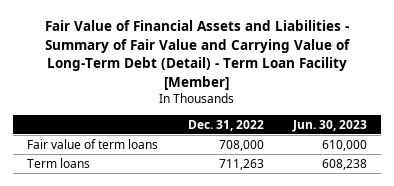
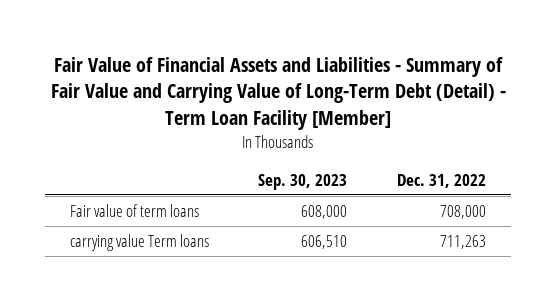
[291,119,367,132] Jun. 30, 2023 -> none
none -> [258,174,348,191] Sep. 30, 2023
[27,157,91,168] Term loans -> [69,234,209,252] carrying value Term loans

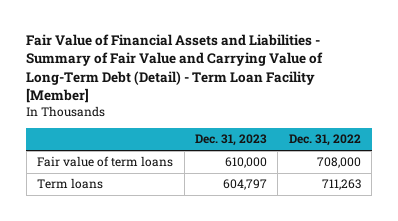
[258,174,348,191] Sep. 30, 2023 -> none
none -> [194,134,267,147] Dec. 31, 2023
[69,234,209,252] carrying value Term loans -> [37,178,104,190] Term loans

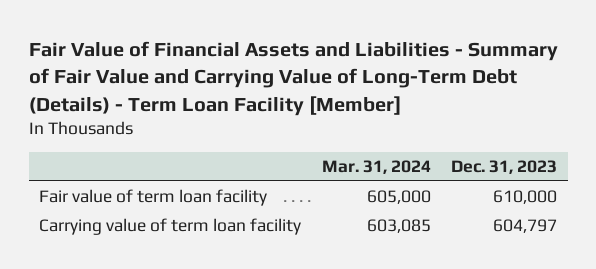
[26,33,324,104] Fair Value of Financial Assets and Liabilities - Summary of Fair Value and Carrying Value of Long-Term Debt (Detail) - Term Loan Facility [Member] -> [28,40,558,116] Fair Value of Financial Assets and Liabilities - Summary of Fair Value and Carrying Value of Long-Term Debt (Details) - Term Loan Facility [Member]
[288,134,361,147] Dec. 31, 2022 -> none
none -> [321,160,431,175] Mar. 31, 2024
[37,156,174,168] Fair value of term loans -> [39,189,268,207] Fair value of term loan facility
[37,178,104,190] Term loans -> [39,218,302,236] Carrying value of term loan facility

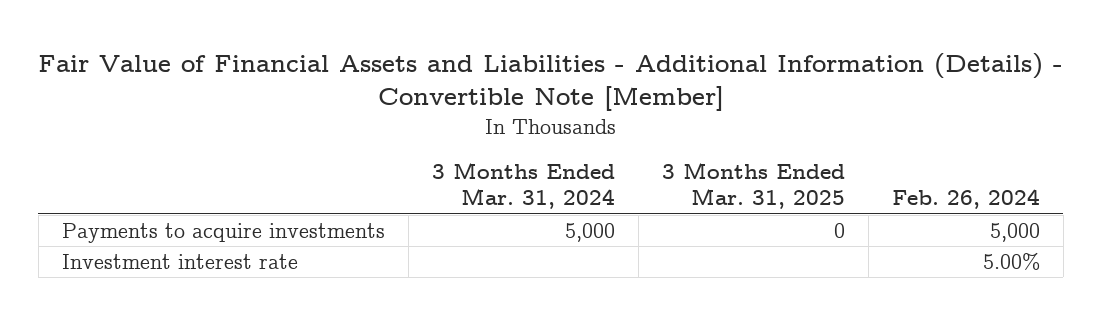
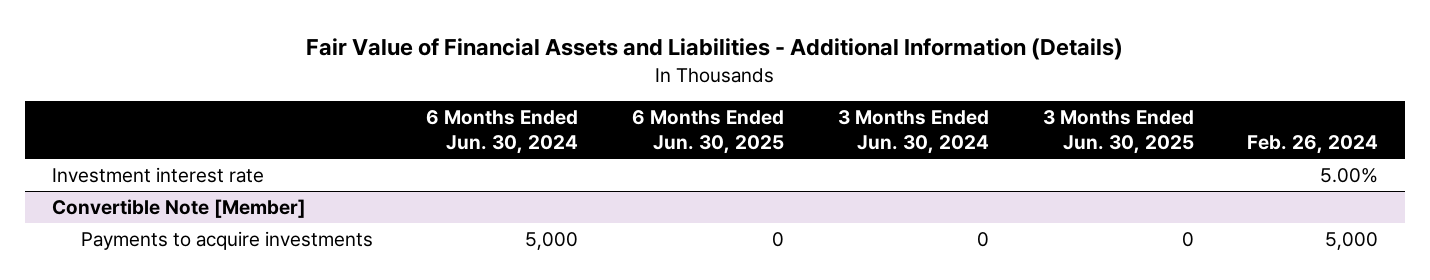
[37,52,1063,112] Fair Value of Financial Assets and Liabilities - Additional Information (Details) - Convertible Note [Member] -> [305,38,1123,61] Fair Value of Financial Assets and Liabilities - Additional Information (Details)
[431,162,615,210] 3 Months Ended Mar. 31, 2024 -> none
[661,162,845,210] 3 Months Ended Mar. 31, 2025 -> none
none -> [426,110,579,155] 6 Months Ended Jun. 30, 2024
none -> [632,110,785,155] 6 Months Ended Jun. 30, 2025
none -> [837,110,989,155] 3 Months Ended Jun. 30, 2024
none -> [1042,110,1194,155] 3 Months Ended Jun. 30, 2025
[61,223,385,244] Payments to acquire investments -> none
none -> [51,198,306,218] Convertible Note [Member]
none -> [80,230,373,250] Payments to acquire investments

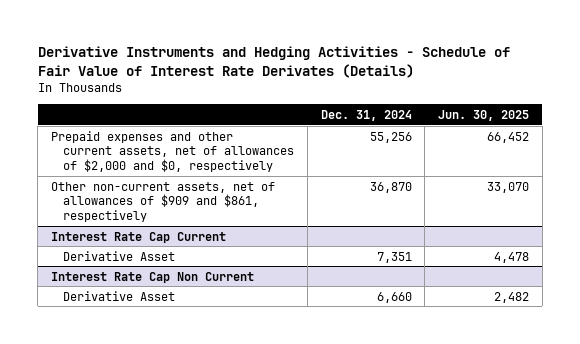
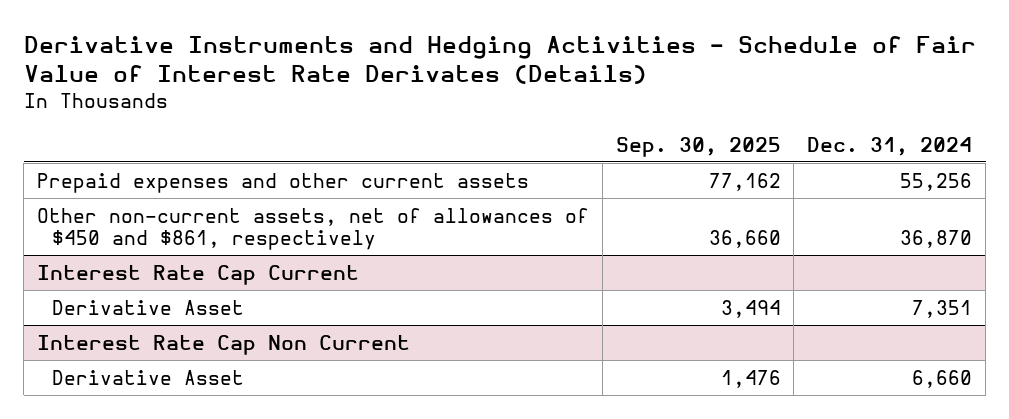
[437,109,529,121] Jun. 30, 2025 -> none
none -> [615,136,781,157] Sep. 30, 2025
[51,130,295,172] Prepaid expenses and other current assets, net of allowances of $2,000 and $0, respectively -> [36,172,529,193] Prepaid expenses and other current assets
[51,181,276,222] Other non-current assets, net of allowances of $909 and $861, respectively -> [36,207,589,250] Other non-current assets, net of allowances of $450 and $861, respectively

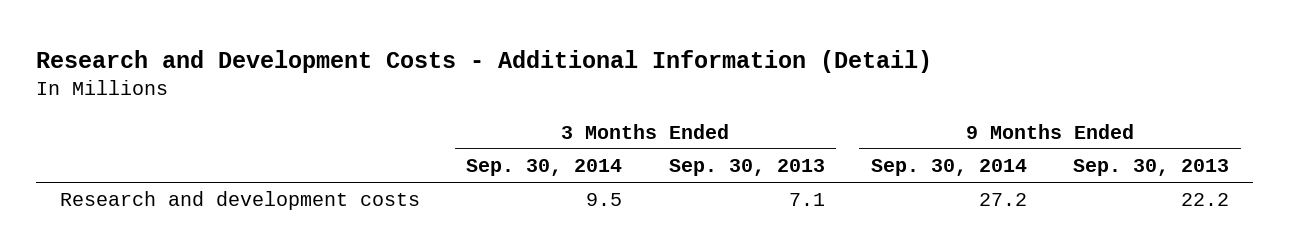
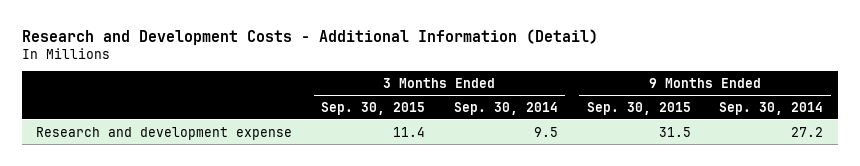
[668,159,825,177] Sep. 30, 2013 -> none
[1073,159,1230,177] Sep. 30, 2013 -> none
none -> [320,101,425,115] Sep. 30, 2015
none -> [586,101,691,115] Sep. 30, 2015
[59,191,420,211] Research and development costs -> [36,126,293,140] Research and development expense

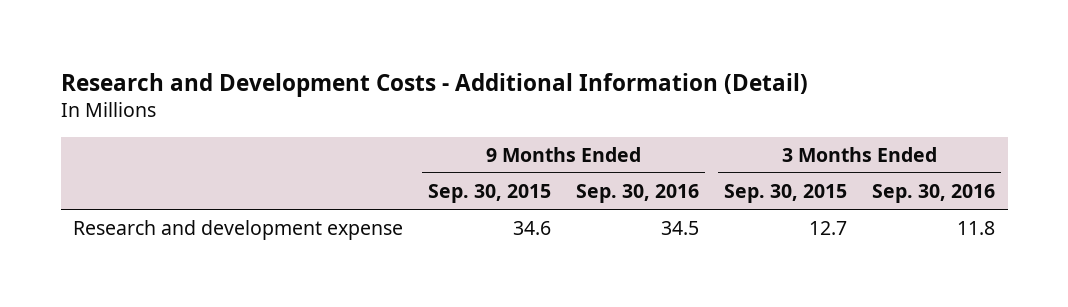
[453,101,558,115] Sep. 30, 2014 -> none
[719,101,824,115] Sep. 30, 2014 -> none
none -> [576,184,700,204] Sep. 30, 2016
none -> [872,184,996,204] Sep. 30, 2016
[392,126,425,137] 11.4 -> [809,221,848,236] 12.7
[658,126,691,137] 31.5 -> [513,221,552,236] 34.6

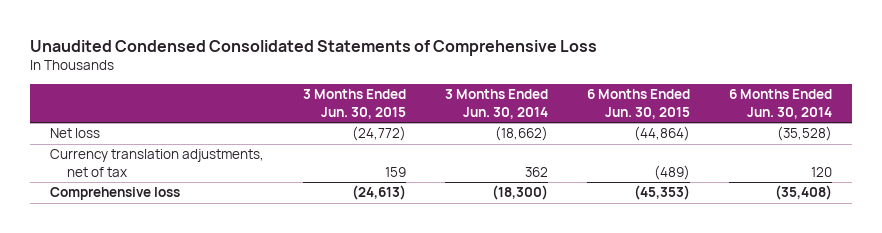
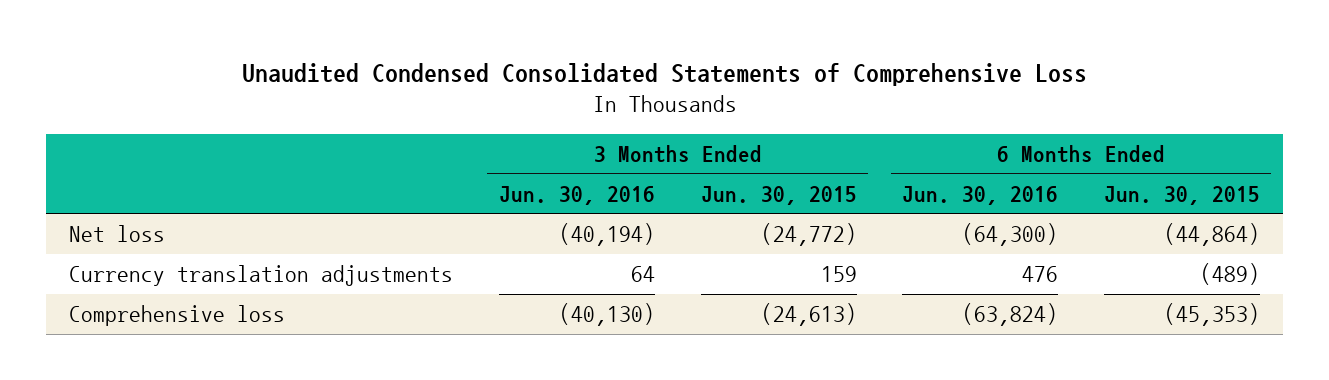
[445,89,549,119] 3 Months Ended Jun. 30, 2014 -> none
[729,89,833,119] 6 Months Ended Jun. 30, 2014 -> none
none -> [498,185,655,205] Jun. 30, 2016
none -> [902,185,1059,205] Jun. 30, 2016
[49,149,264,177] Currency translation adjustments, net of tax -> [69,265,454,287] Currency translation adjustments

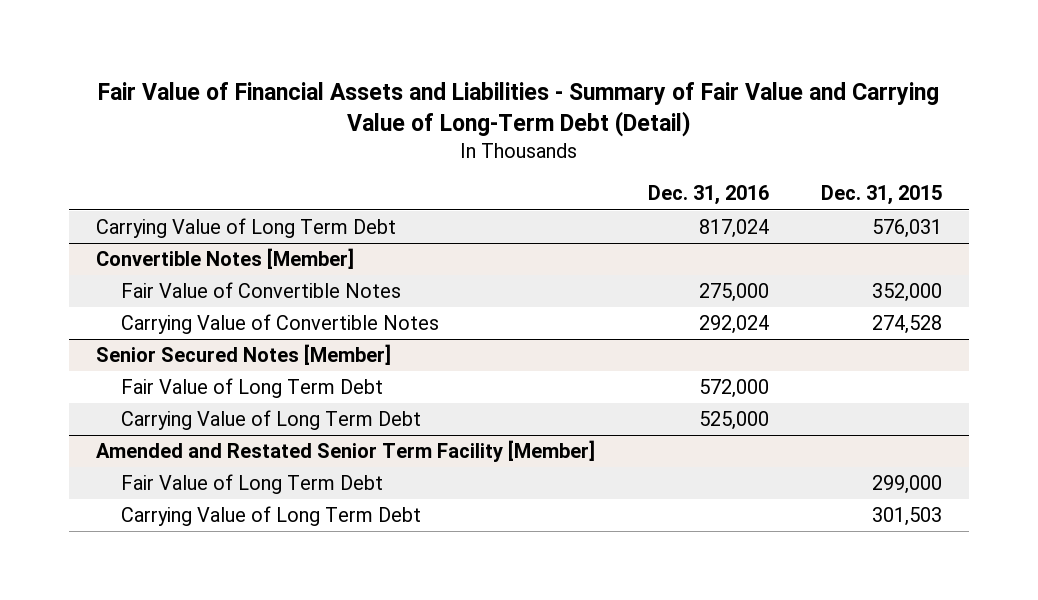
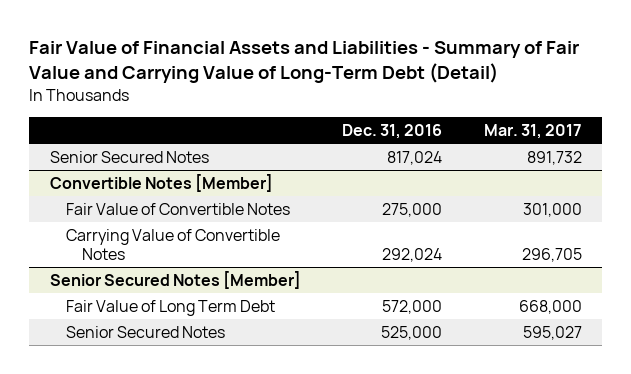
[821,185,943,206] Dec. 31, 2015 -> none
none -> [483,124,582,140] Mar. 31, 2017
[95,218,396,239] Carrying Value of Long Term Debt -> [49,150,209,163] Senior Secured Notes
[95,440,595,463] Amended and Restated Senior Term Facility [Member] -> none
[120,474,383,495] Fair Value of Long Term Debt -> none
[120,506,421,527] Carrying Value of Long Term Debt -> none
[120,410,421,431] Carrying Value of Long Term Debt -> [65,325,225,338] Senior Secured Notes

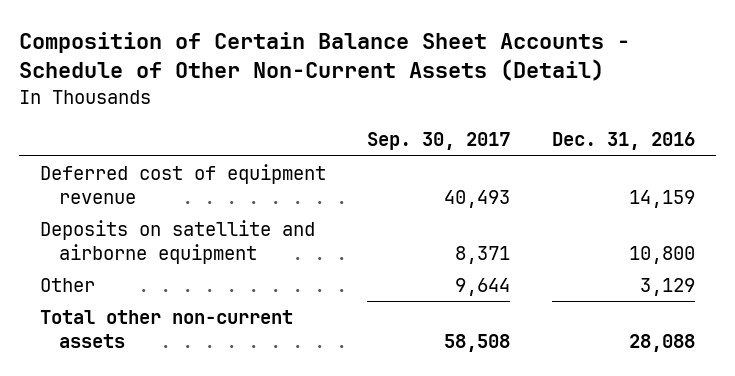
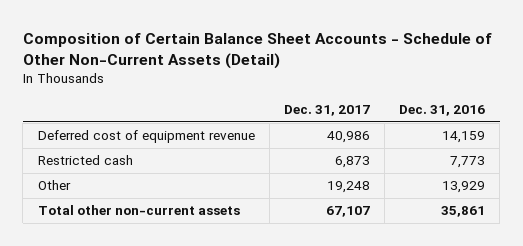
[367,132,511,151] Sep. 30, 2017 -> none
none -> [283,105,370,117] Dec. 31, 2017
[39,220,315,265] Deposits on satellite and airborne equipment -> none
none -> [37,155,133,166] Restricted cash
[639,278,695,297] 3,129 -> [442,181,486,194] 13,929
[628,334,695,353] 28,088 -> [441,206,486,218] 35,861

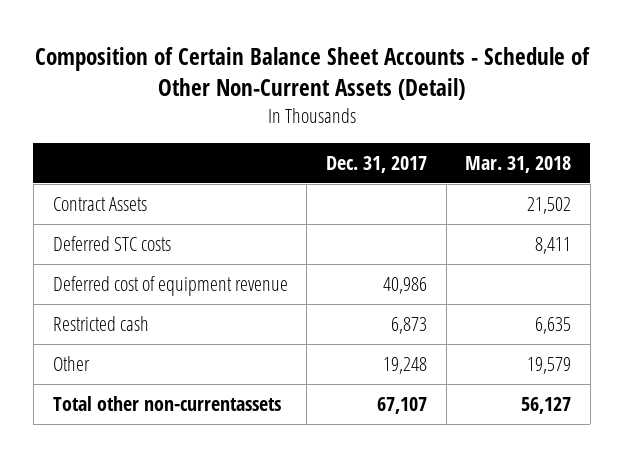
[399,105,486,117] Dec. 31, 2016 -> none
none -> [465,155,572,173] Mar. 31, 2018
none -> [52,196,147,211] Contract Assets
none -> [52,235,171,251] Deferred STC costs
[37,205,240,216] Total other non-current assets -> [52,395,281,411] Total other non-currentassets

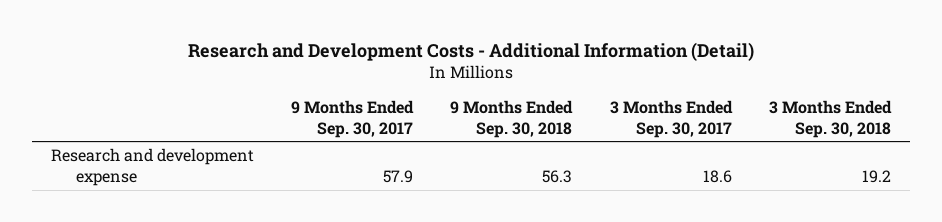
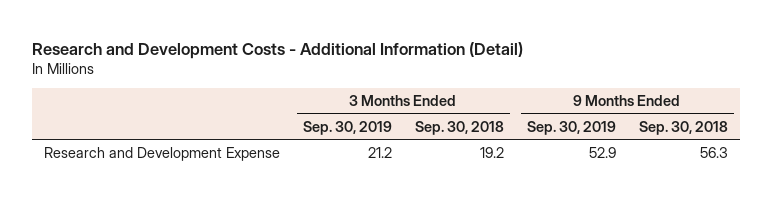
[291,100,415,138] 9 Months Ended Sep. 30, 2017 -> none
[609,100,733,138] 3 Months Ended Sep. 30, 2017 -> none
none -> [302,120,392,135] Sep. 30, 2019
none -> [526,120,616,135] Sep. 30, 2019
[50,148,254,186] Research and development expense -> [43,146,280,161] Research and Development Expense

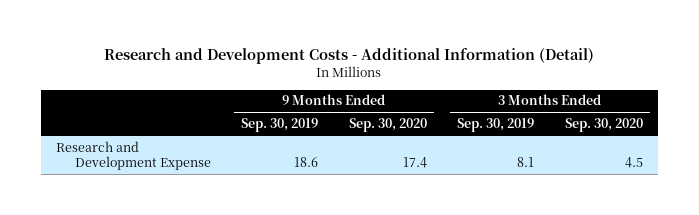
[414,120,504,135] Sep. 30, 2018 -> none
[638,120,728,135] Sep. 30, 2018 -> none
none -> [348,118,427,133] Sep. 30, 2020
none -> [564,118,643,133] Sep. 30, 2020
[367,146,392,158] 21.2 -> [517,157,535,168] 8.1
[588,146,616,158] 52.9 -> [294,157,319,168] 18.6

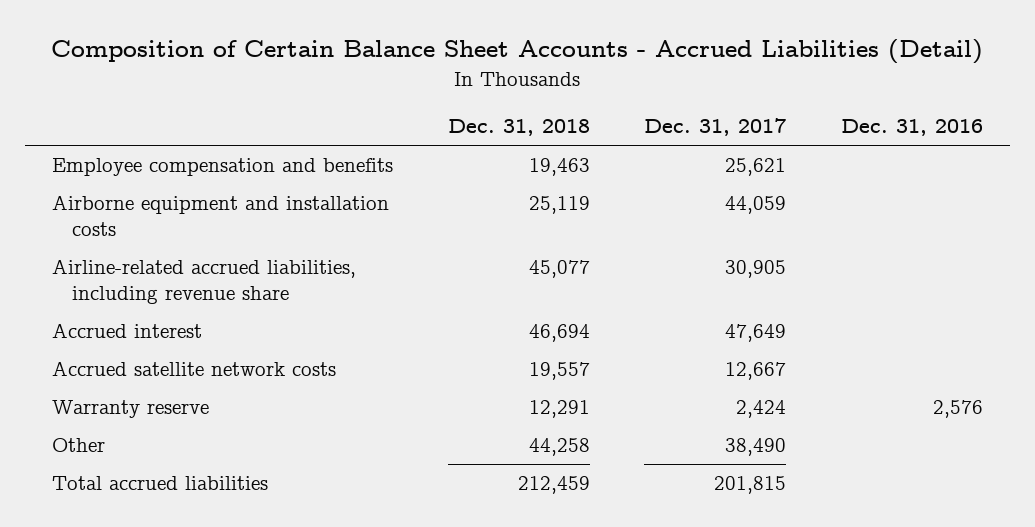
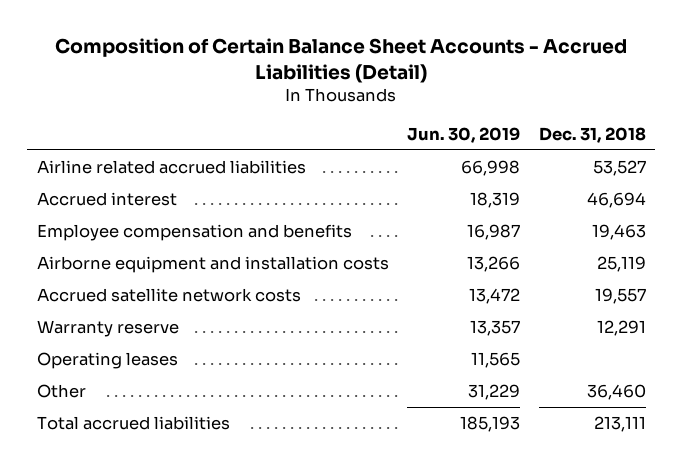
[644,118,787,137] Dec. 31, 2017 -> none
[840,119,983,137] Dec. 31, 2016 -> none
none -> [407,126,521,143] Jun. 30, 2019
none -> [36,159,306,174] Airline related accrued liabilities
[51,323,202,339] Accrued interest -> [36,191,177,206] Accrued interest
[51,259,356,305] Airline-related accrued liabilities, including revenue share -> none
none -> [36,351,178,369] Operating leases
[528,438,590,457] 44,258 -> [586,383,646,400] 36,460
[517,476,590,495] 212,459 -> [593,415,646,432] 213,111

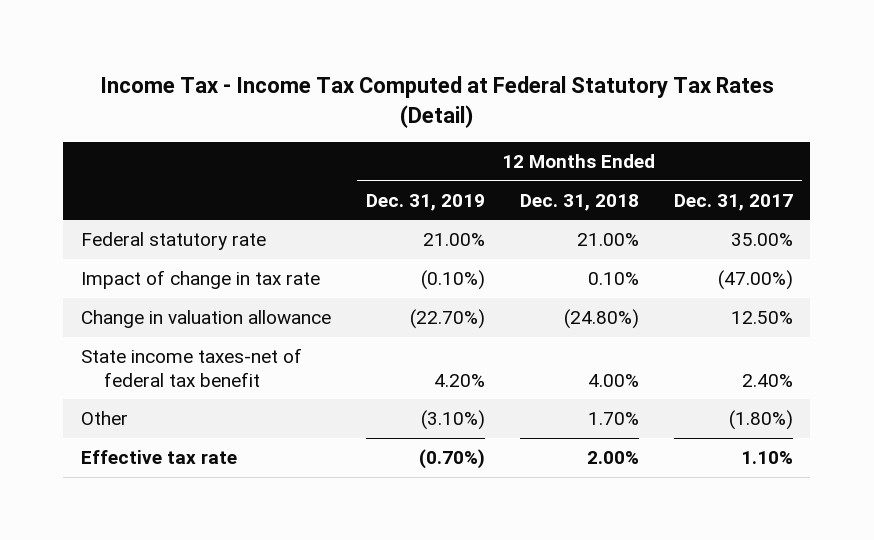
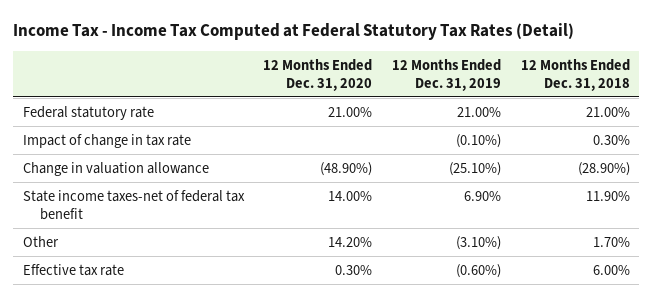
[673,193,793,211] Dec. 31, 2017 -> none
none -> [263,58,373,91] 12 Months Ended Dec. 31, 2020
[587,272,639,286] 0.10% -> [592,134,630,145] 0.30%
[409,309,485,330] (22.70%) -> [449,161,502,176] (25.10%)
[563,309,639,330] (24.80%) -> [577,161,630,176] (28.90%)
[433,374,485,388] 4.20% -> [464,190,502,201] 6.90%
[587,374,639,388] 4.00% -> [585,190,630,201] 11.90%
[418,449,485,470] (0.70%) -> [456,263,502,278] (0.60%)
[586,451,639,465] 2.00% -> [592,264,630,275] 6.00%

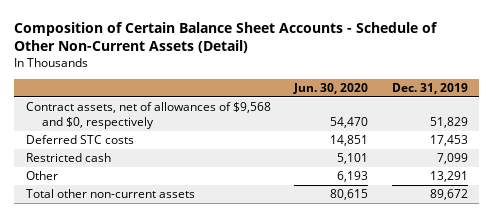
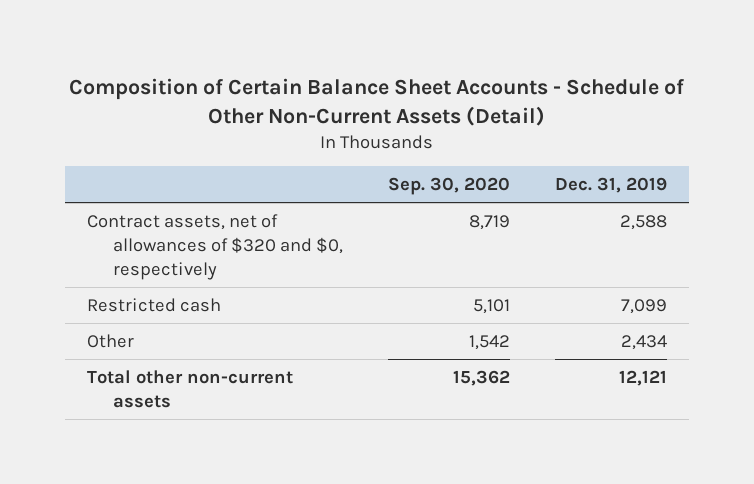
[293,83,369,95] Jun. 30, 2020 -> none
none -> [388,177,511,196] Sep. 30, 2020
[25,135,134,145] Deferred STC costs -> none
[25,102,271,130] Contract assets, net of allowances of $9,568 and $0, respectively -> [87,213,344,280] Contract assets, net of allowances of $320 and $0, respectively
[429,117,468,129] 51,829 -> [620,214,668,230] 2,588
[429,171,468,183] 13,291 -> [621,334,668,350] 2,434
[429,189,468,201] 89,672 -> [619,369,668,386] 12,121

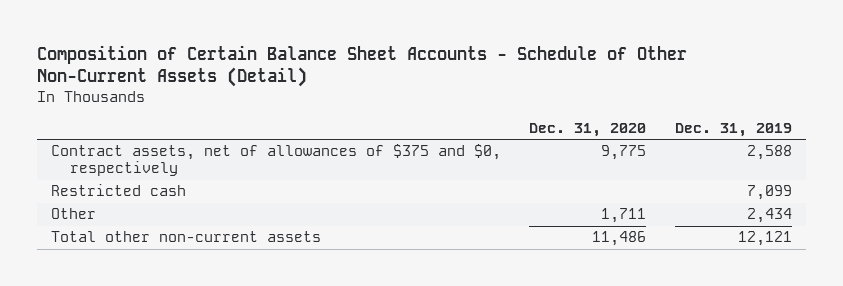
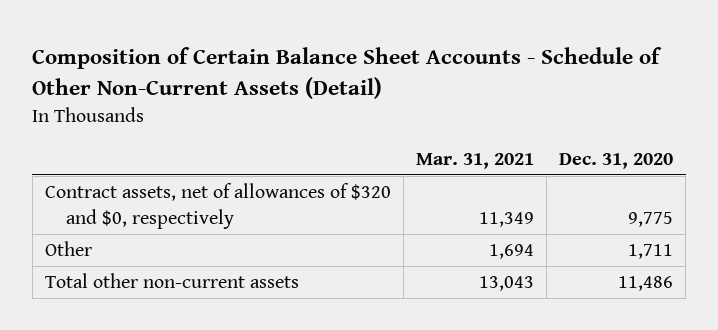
[674,123,792,138] Dec. 31, 2019 -> none
none -> [416,152,535,169] Mar. 31, 2021
[51,184,187,197] Restricted cash -> none
[51,144,502,177] Contract assets, net of allowances of $375 and $0, respectively -> [44,183,391,230] Contract assets, net of allowances of $320 and $0, respectively

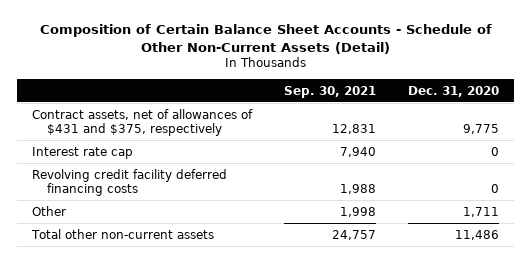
[416,152,535,169] Mar. 31, 2021 -> none
none -> [284,85,377,98] Sep. 30, 2021
[44,183,391,230] Contract assets, net of allowances of $320 and $0, respectively -> [32,108,254,137] Contract assets, net of allowances of $431 and $375, respectively
none -> [32,146,134,159] Interest rate cap
none -> [32,168,228,197] Revolving credit facility deferred financing costs

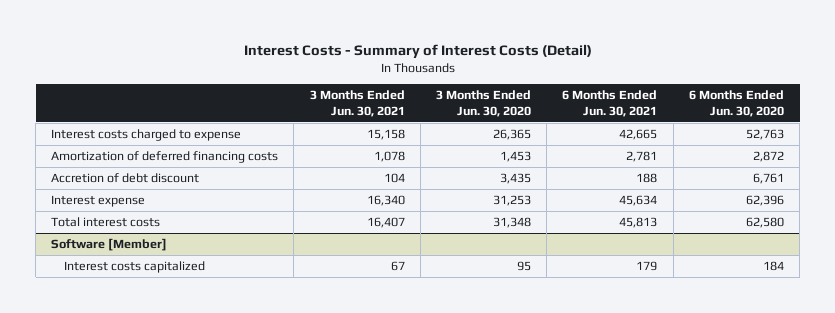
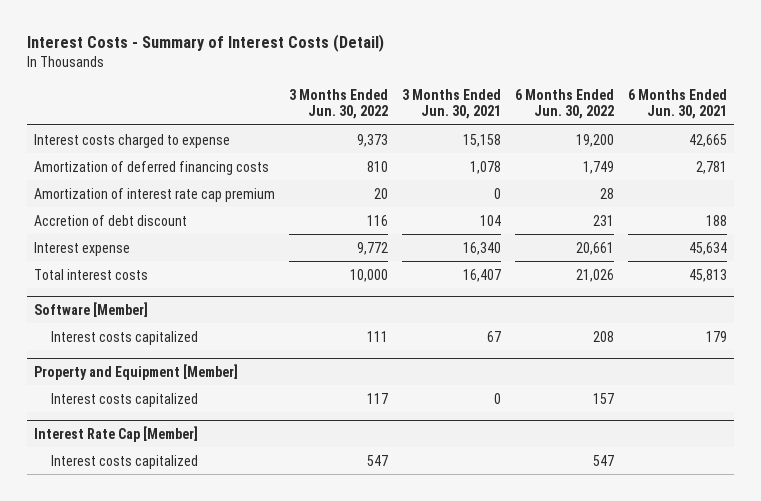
[436,90,532,117] 3 Months Ended Jun. 30, 2020 -> none
[688,90,784,117] 6 Months Ended Jun. 30, 2020 -> none
none -> [289,88,389,119] 3 Months Ended Jun. 30, 2022
none -> [515,88,615,119] 6 Months Ended Jun. 30, 2022
none -> [33,187,275,202] Amortization of interest rate cap premium
none -> [33,363,238,380] Property and Equipment [Member]
none -> [50,392,198,407] Interest costs capitalized
none -> [33,425,198,442] Interest Rate Cap [Member]
none -> [50,454,198,469] Interest costs capitalized

